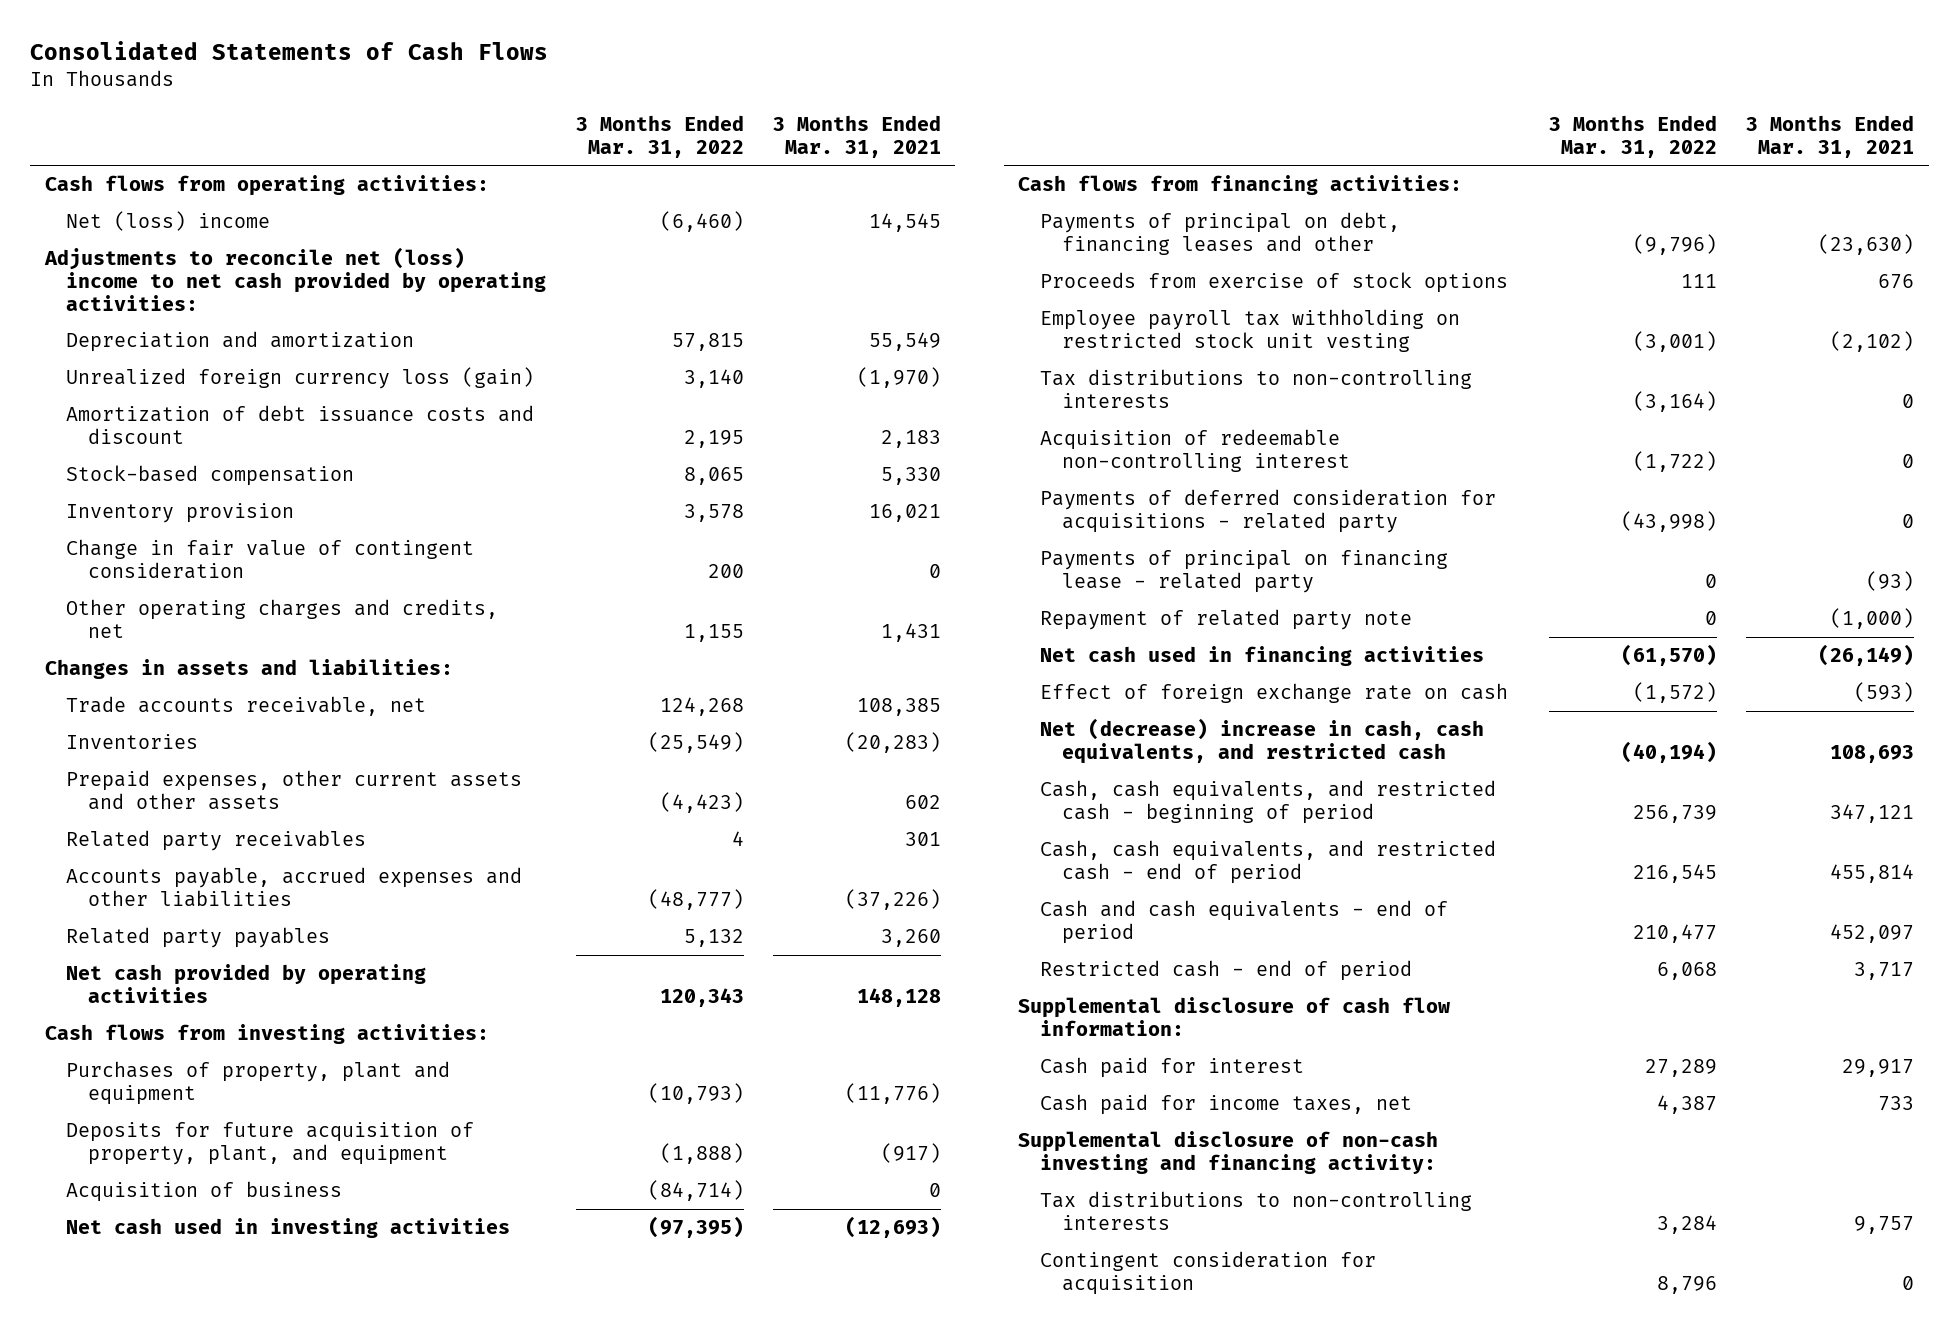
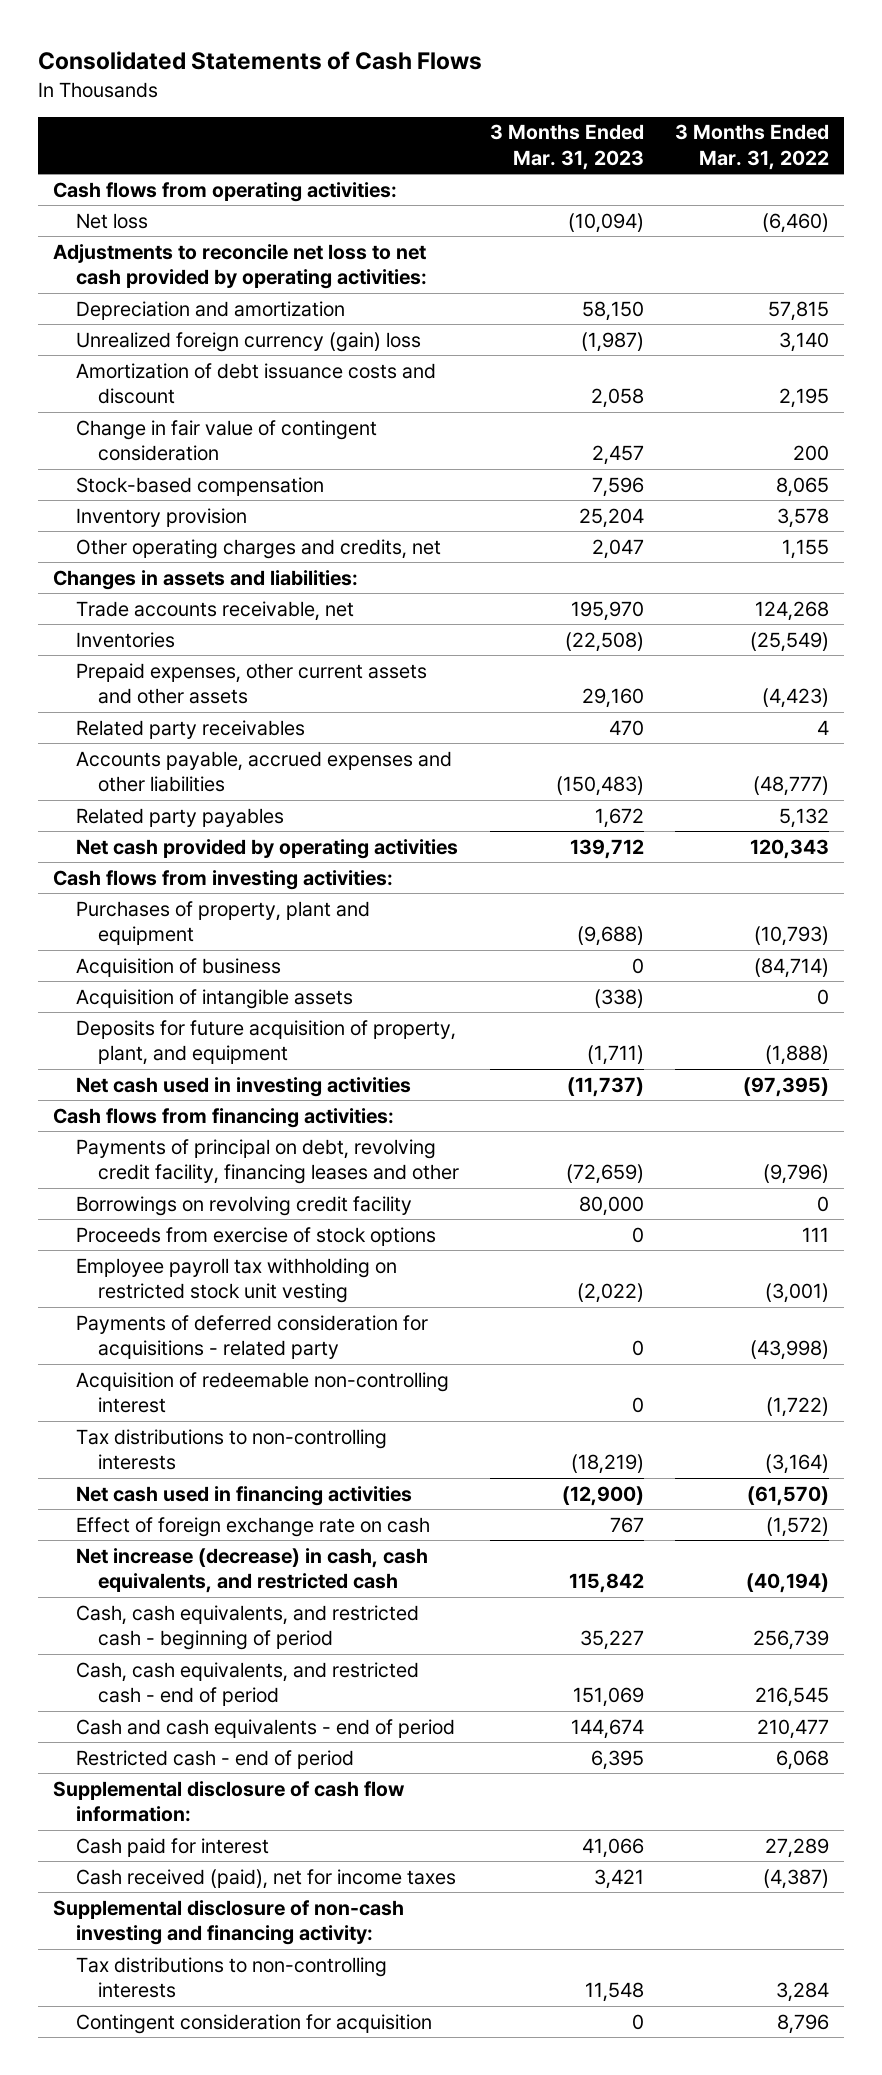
[772,114,941,158] 3 Months Ended Mar. 31, 2021 -> none
none -> [489,124,644,170] 3 Months Ended Mar. 31, 2023
[66,211,271,232] Net (loss) income -> [75,212,148,229] Net loss
[43,247,547,311] Adjustments to reconcile net (loss) income to net cash provided by operating activities: -> [53,243,427,290] Adjustments to reconcile net loss to net cash provided by operating activities:
[66,367,535,390] Unrealized foreign currency loss (gain) -> [75,331,421,352] Unrealized foreign currency (gain) loss
[66,539,475,579] Change in fair value of contingent consideration -> [75,419,377,462] Change in fair value of contingent consideration
none -> [75,988,353,1009] Acquisition of intangible assets
[66,1122,475,1165] Deposits for future acquisition of property, plant, and equipment -> [75,1019,456,1066] Deposits for future acquisition of property, plant, and equipment
[1039,212,1400,255] Payments of principal on debt, financing leases and other -> [75,1138,459,1185] Payments of principal on debt, revolving credit facility, financing leases and other
none -> [75,1195,412,1216] Borrowings on revolving credit facility
[1039,550,1448,593] Payments of principal on financing lease - related party -> none
[1039,609,1412,631] Repayment of related party note -> none
[1039,429,1350,472] Acquisition of redeemable non-controlling interest -> [75,1371,449,1414] Acquisition of redeemable non-controlling interest
[1039,369,1472,408] Tax distributions to non-controlling interests -> [75,1428,387,1471] Tax distributions to non-controlling interests
[1039,718,1484,764] Net (decrease) increase in cash, cash equivalents, and restricted cash -> [75,1547,428,1594] Net increase (decrease) in cash, cash equivalents, and restricted cash
[1039,1094,1412,1116] Cash paid for income taxes, net -> [75,1868,456,1889] Cash received (paid), net for income taxes
[1656,1095,1717,1115] 4,387 -> [762,1868,829,1889] (4,387)

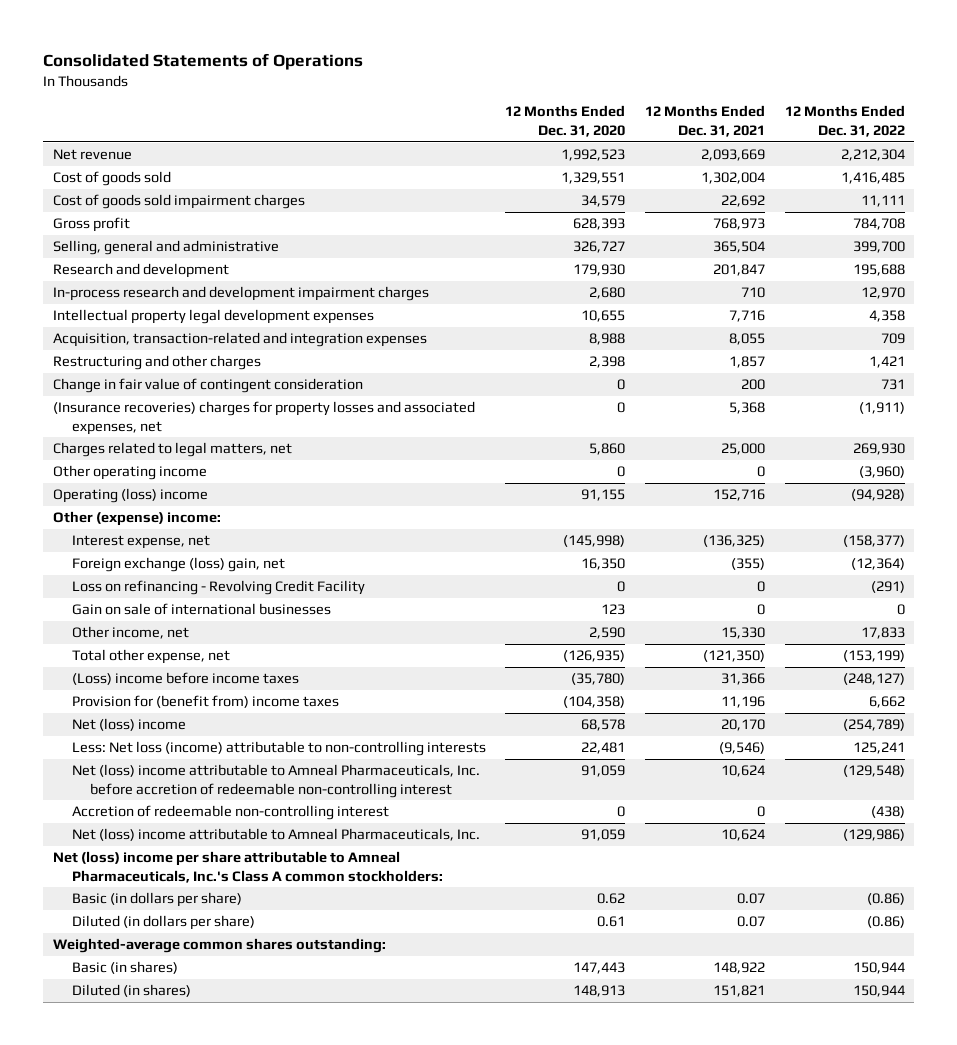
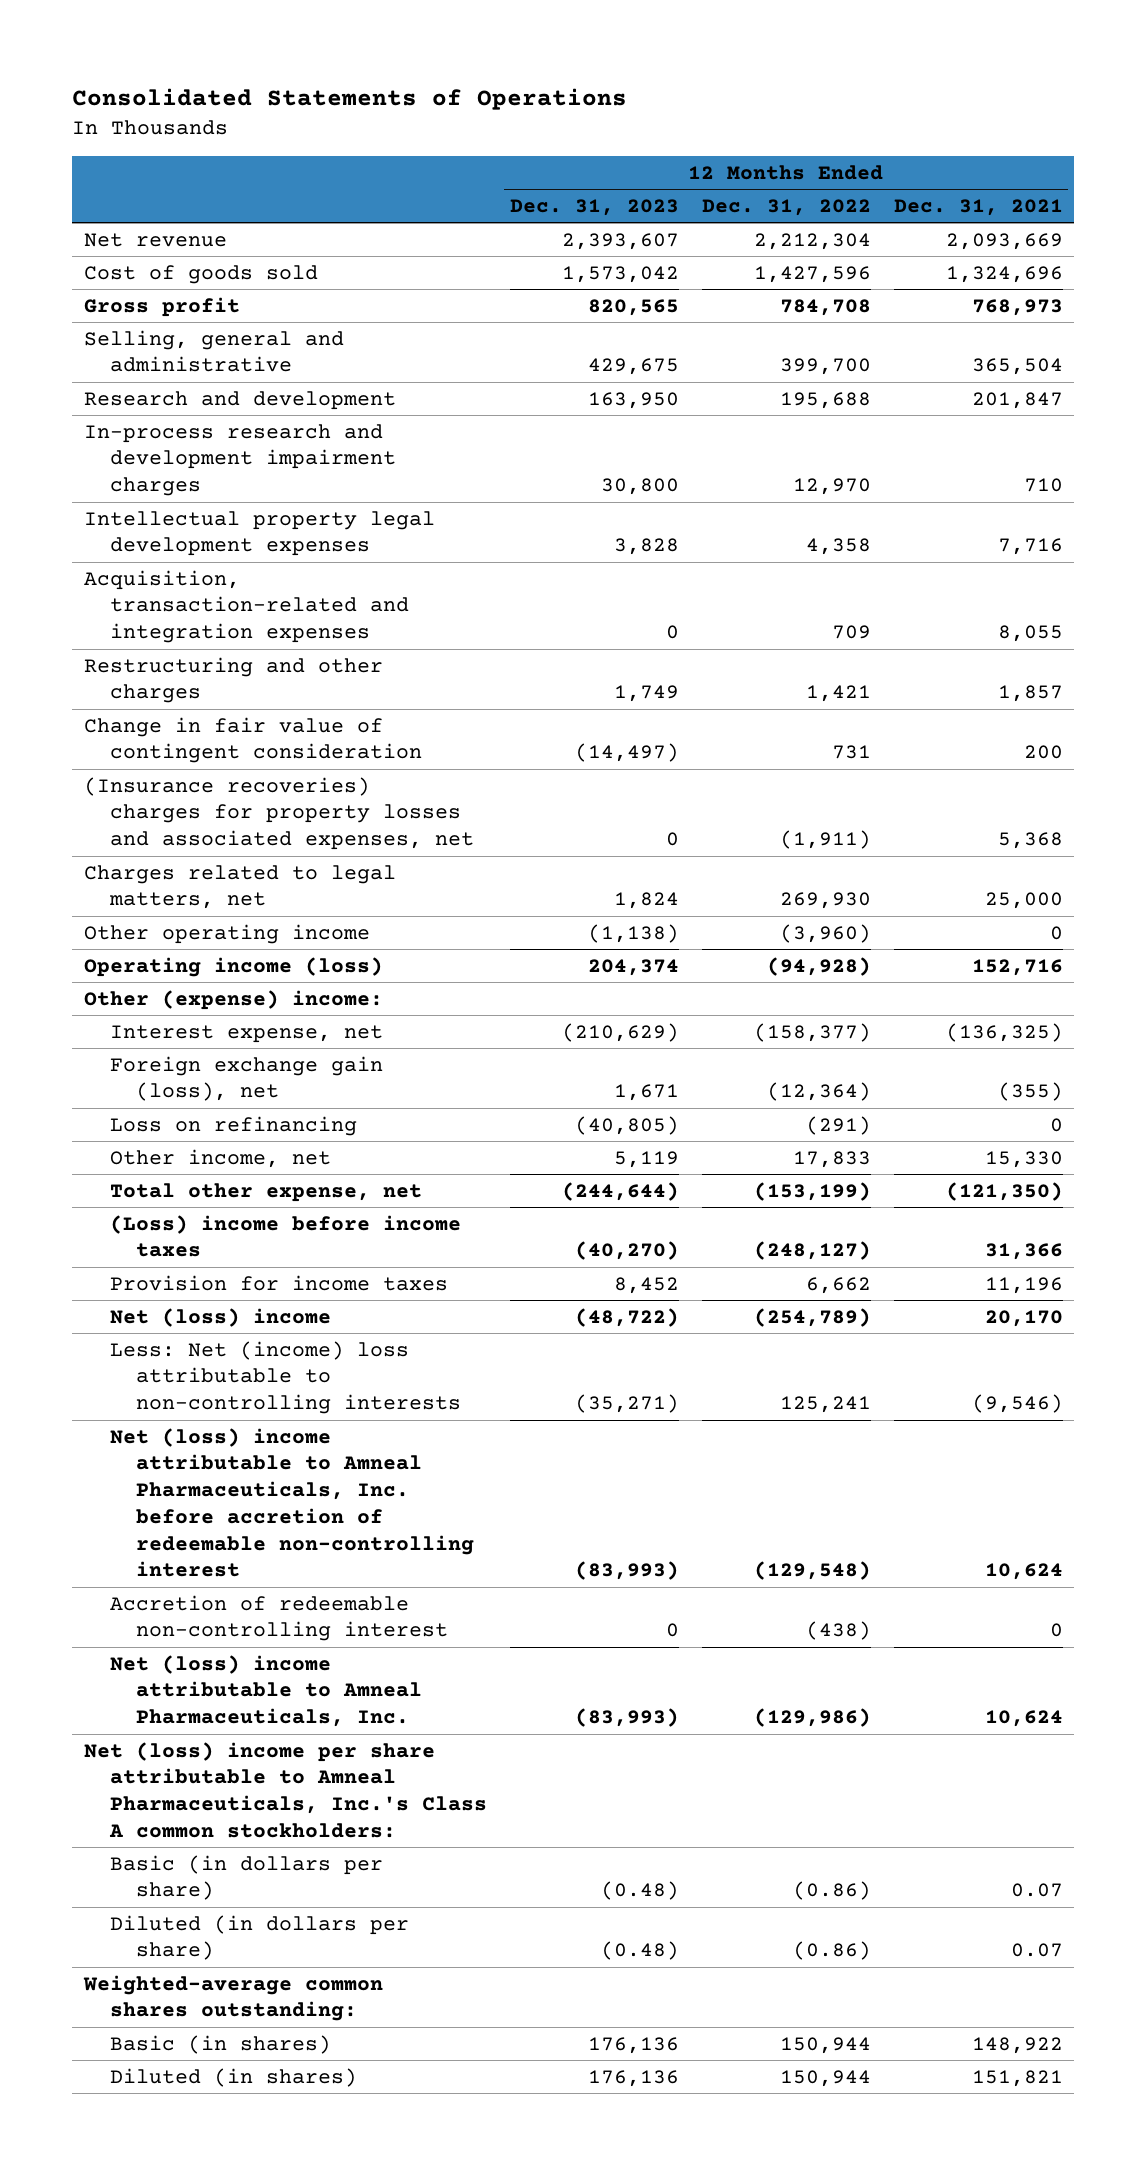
[505,105,626,137] 12 Months Ended Dec. 31, 2020 -> none
none -> [509,198,679,216] Dec. 31, 2023
[52,194,305,210] Cost of goods sold impairment charges -> none
[700,172,765,185] 1,302,004 -> [945,265,1063,283] 1,324,696
[840,172,905,185] 1,416,485 -> [753,265,871,283] 1,427,596
[52,488,208,504] Operating (loss) income -> [83,956,383,977] Operating income (loss)
[71,603,331,616] Gain on sale of international businesses -> none
[71,557,285,573] Foreign exchange (loss) gain, net -> [109,1055,383,1102] Foreign exchange gain (loss), net
[71,580,365,596] Loss on refinancing - Revolving Credit Facility -> [109,1115,357,1136] Loss on refinancing
[71,695,339,709] Provision for (benefit from) income taxes -> [109,1274,448,1291] Provision for income taxes
[71,741,486,757] Less: Net loss (income) attributable to non-controlling interests -> [109,1340,461,1415] Less: Net (income) loss attributable to non-controlling interests

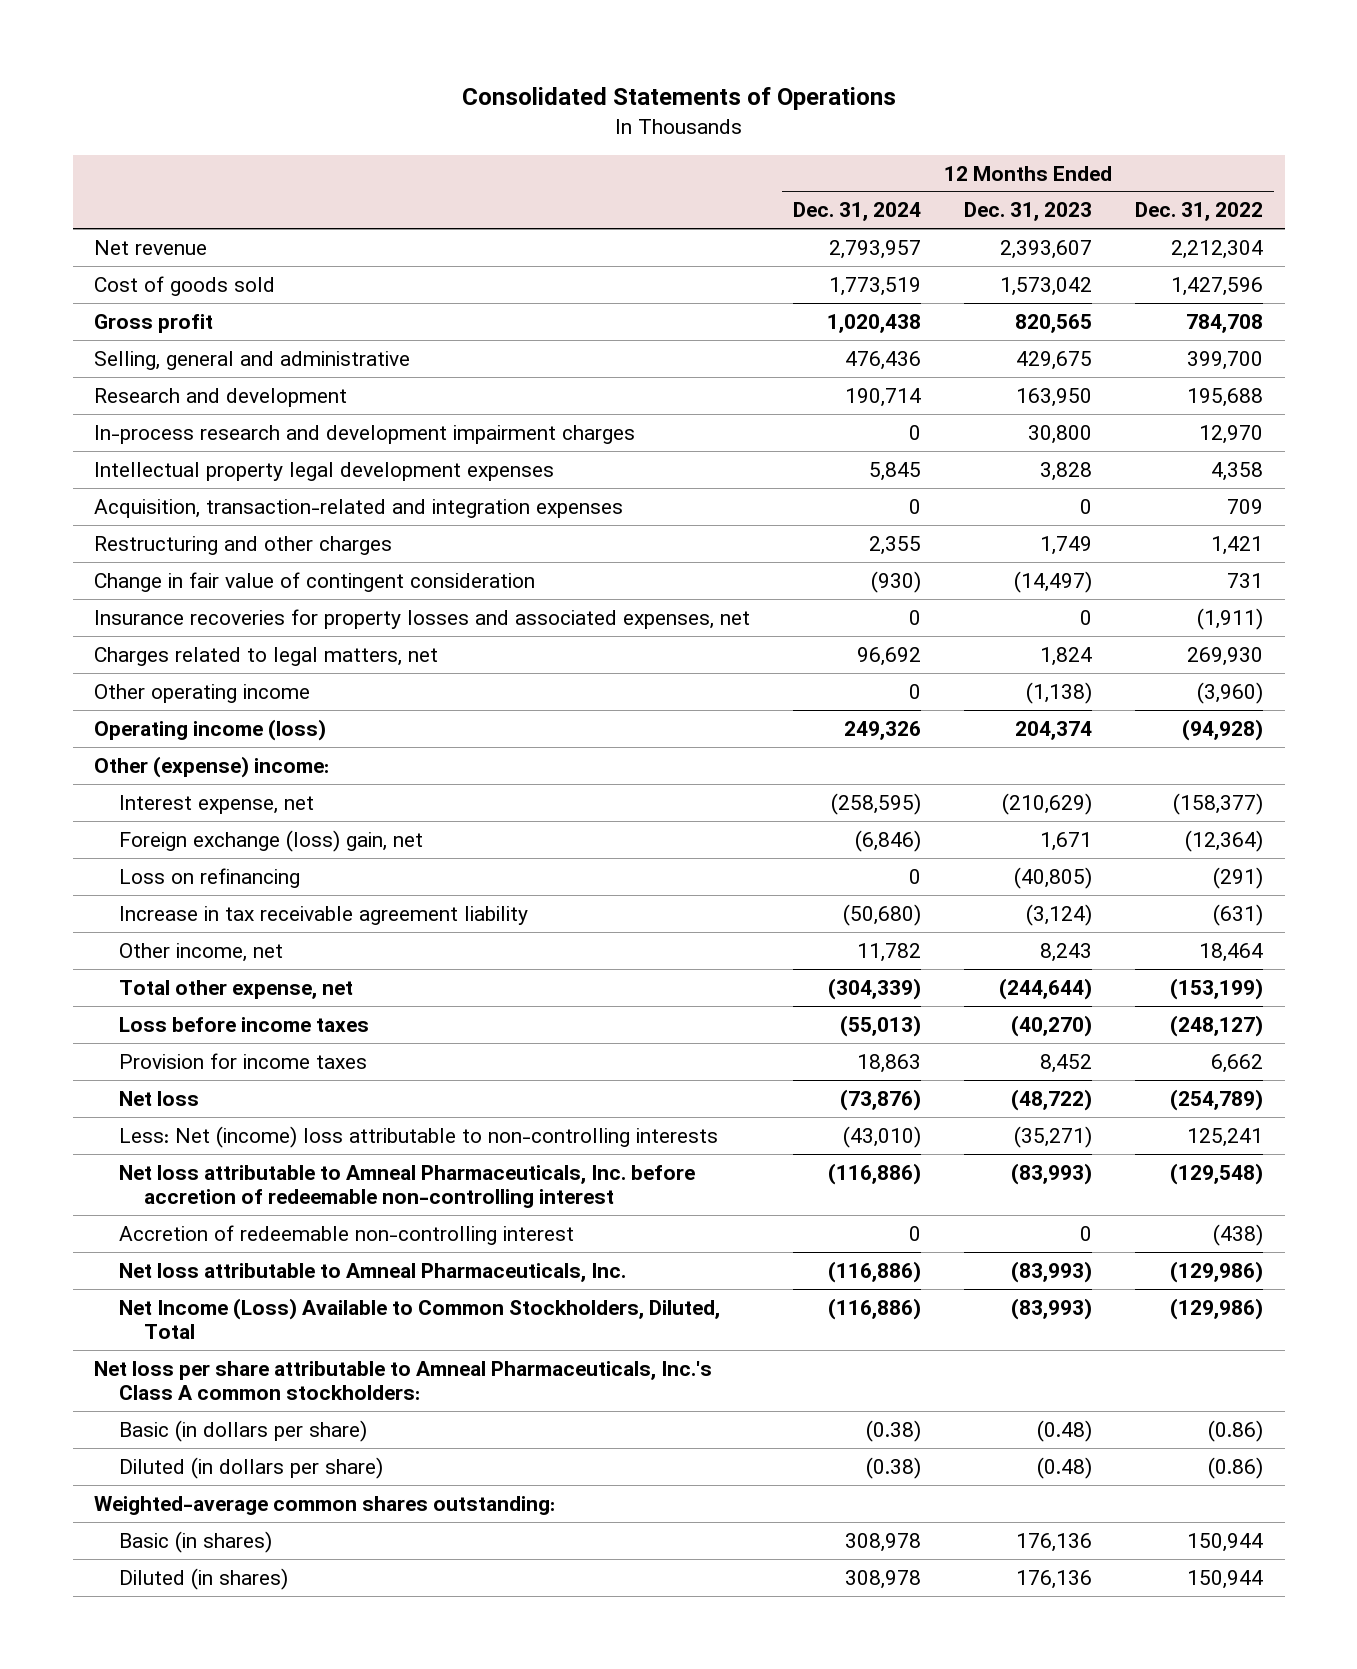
[893,198,1063,216] Dec. 31, 2021 -> none
none -> [793,202,922,222] Dec. 31, 2024
[83,776,474,851] (Insurance recoveries) charges for property losses and associated expenses, net -> [94,608,751,629] Insurance recoveries for property losses and associated expenses, net
[109,1055,383,1102] Foreign exchange gain (loss), net -> [119,829,424,852] Foreign exchange (loss) gain, net
none -> [119,905,529,925] Increase in tax receivable agreement liability
[613,1150,679,1168] 5,119 -> [1040,942,1093,962] 8,243
[792,1150,871,1168] 17,833 -> [1199,942,1264,962] 18,464
[109,1214,461,1258] (Loss) income before income taxes -> [119,1016,370,1032] Loss before income taxes
[109,1307,331,1327] Net (loss) income -> [119,1090,200,1106] Net loss
[109,1427,474,1578] Net (loss) income attributable to Amneal Pharmaceuticals, Inc. before accretion of redeemable non-controlling interest -> [119,1164,696,1209] Net loss attributable to Amneal Pharmaceuticals, Inc. before accretion of redeemable non-controlling interest
[109,1654,422,1728] Net (loss) income attributable to Amneal Pharmaceuticals, Inc. -> [119,1262,627,1282] Net loss attributable to Amneal Pharmaceuticals, Inc.
none -> [119,1297,721,1340] Net Income (Loss) Available to Common Stockholders, Diluted, Total
[83,1741,487,1838] Net (loss) income per share attributable to Amneal Pharmaceuticals, Inc.'s Class A common stockholders: -> [94,1360,713,1401] Net loss per share attributable to Amneal Pharmaceuticals, Inc.'s Class A common stockholders:

